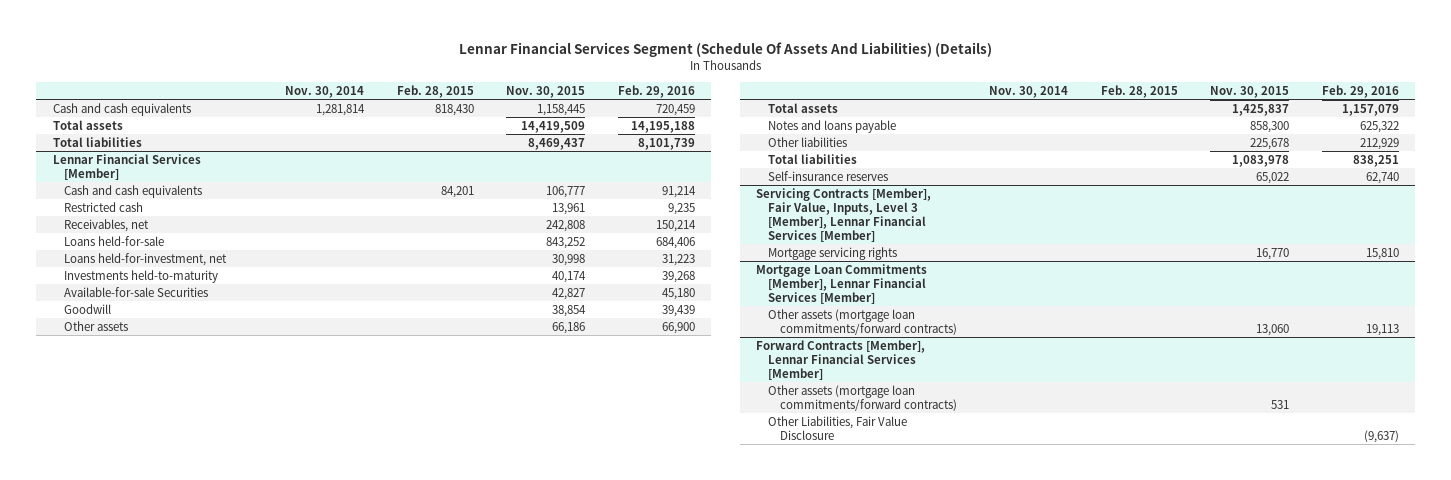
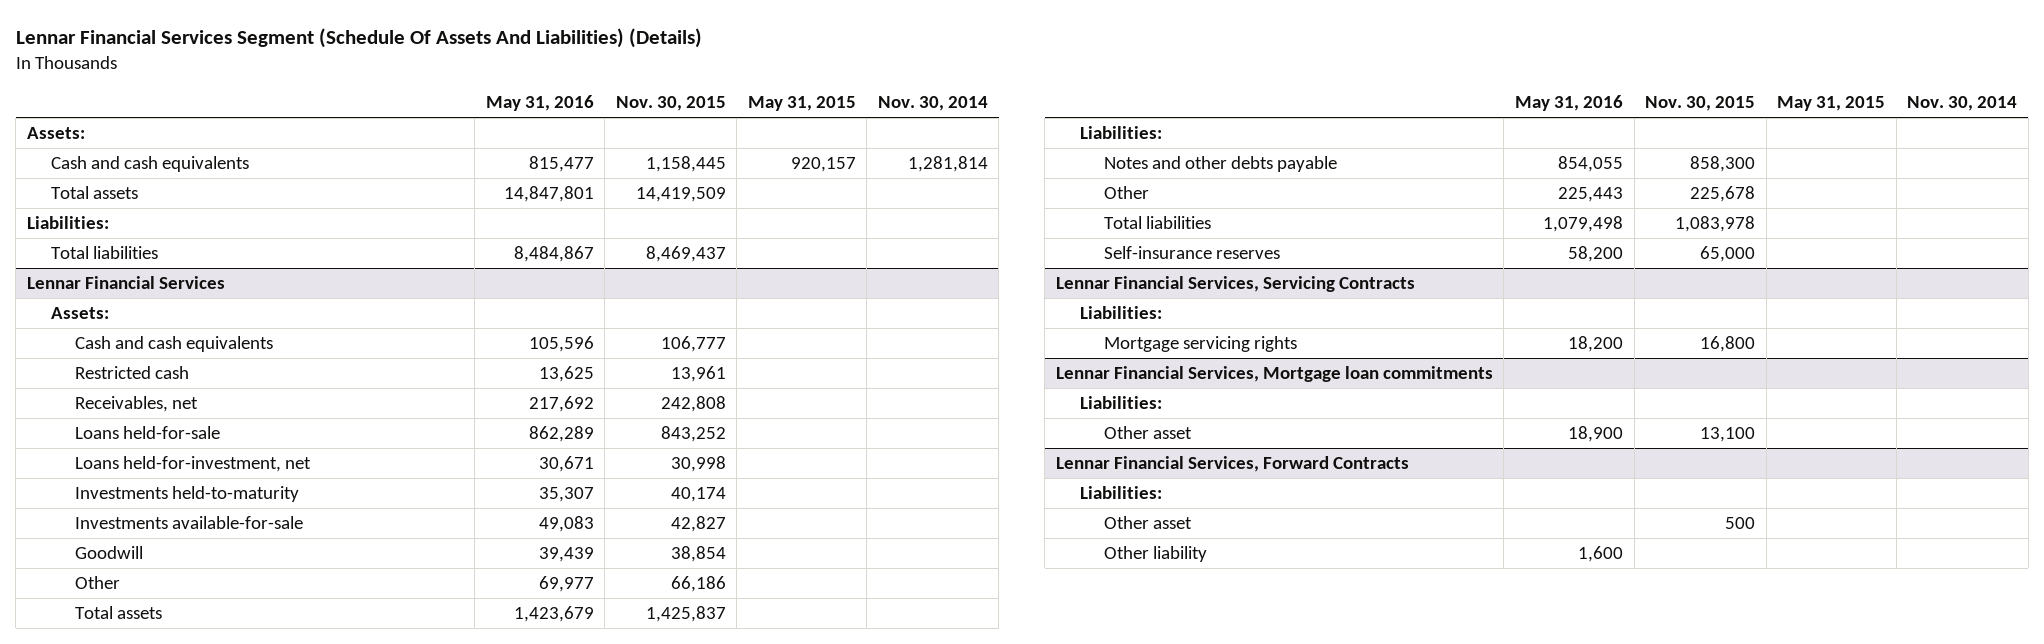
[396,84,474,98] Feb. 28, 2015 -> none
[617,84,695,98] Feb. 29, 2016 -> none
none -> [485,95,594,112] May 31, 2016
none -> [747,96,856,112] May 31, 2015
none -> [26,126,85,139] Assets:
none -> [26,215,109,229] Liabilities:
[52,153,201,180] Lennar Financial Services [Member] -> [26,275,225,289] Lennar Financial Services
none -> [50,306,109,319] Assets:
[64,286,209,297] Available-for-sale Securities -> [74,515,303,529] Investments available-for-sale
[64,320,129,331] Other assets -> [74,575,120,589] Other
none -> [1080,125,1163,139] Liabilities:
[768,119,897,133] Notes and loans payable -> [1104,155,1338,172] Notes and other debts payable
[768,136,848,147] Other liabilities -> [1104,185,1150,199] Other
[756,187,932,242] Servicing Contracts [Member], Fair Value, Inputs, Level 3 [Member], Lennar Financial Services [Member] -> none
[768,308,957,335] Other assets (mortgage loan commitments/forward contracts) -> none
[768,384,957,411] Other assets (mortgage loan commitments/forward contracts) -> none
[768,415,908,440] Other Liabilities, Fair Value Disclosure -> none
[1256,171,1290,184] 65,022 -> [1700,245,1756,262] 65,000
none -> [1055,275,1415,292] Lennar Financial Services, Servicing Contracts
none -> [1080,305,1163,319] Liabilities:
[1256,247,1290,260] 16,770 -> [1700,335,1756,352] 16,800
[756,263,928,304] Mortgage Loan Commitments [Member], Lennar Financial Services [Member] -> [1055,365,1493,382] Lennar Financial Services, Mortgage loan commitments
none -> [1080,395,1163,409] Liabilities:
none -> [1104,425,1193,439] Other asset
[756,339,926,380] Forward Contracts [Member], Lennar Financial Services [Member] -> [1055,455,1409,472] Lennar Financial Services, Forward Contracts
none -> [1080,485,1163,499] Liabilities:
none -> [1104,515,1193,529] Other asset
none -> [1104,545,1208,562] Other liability

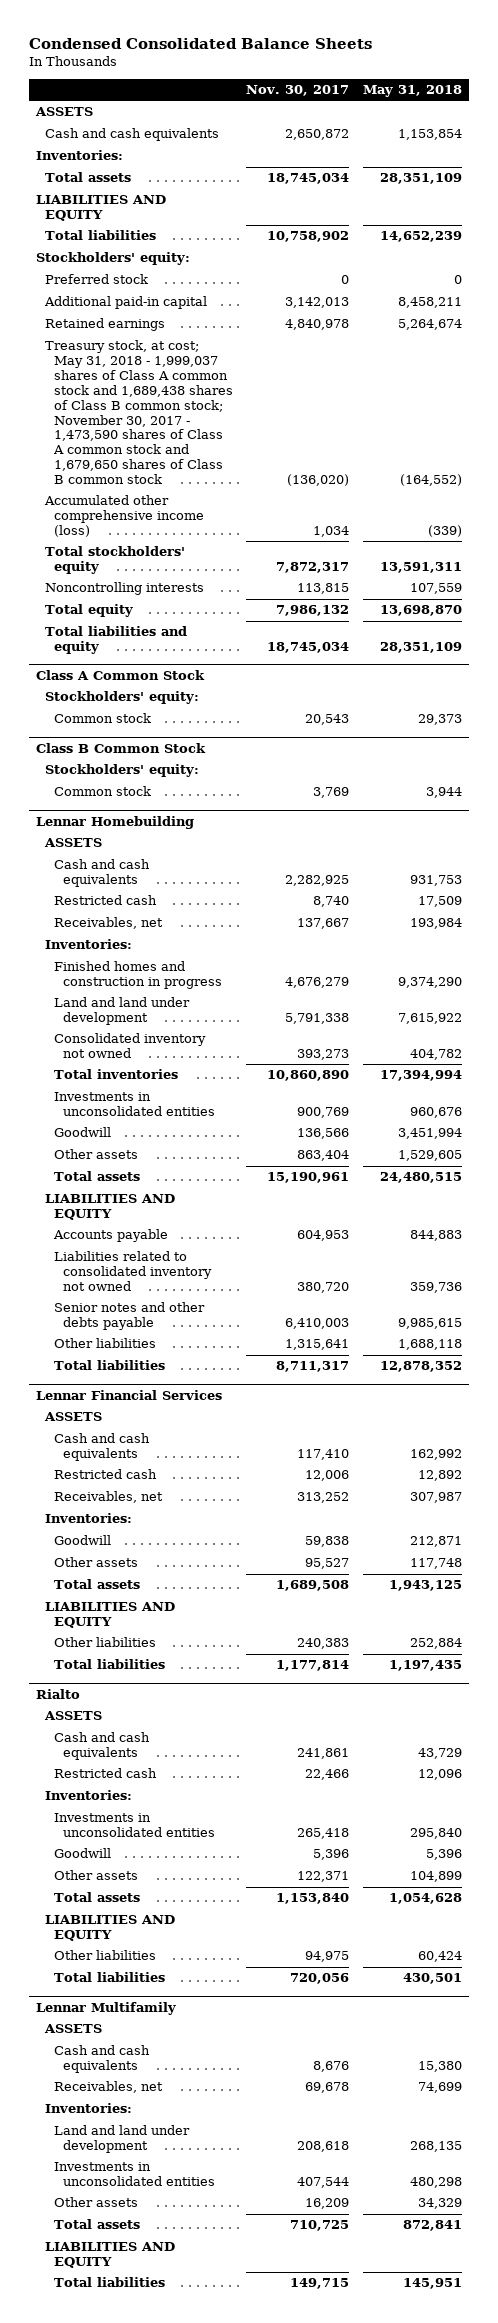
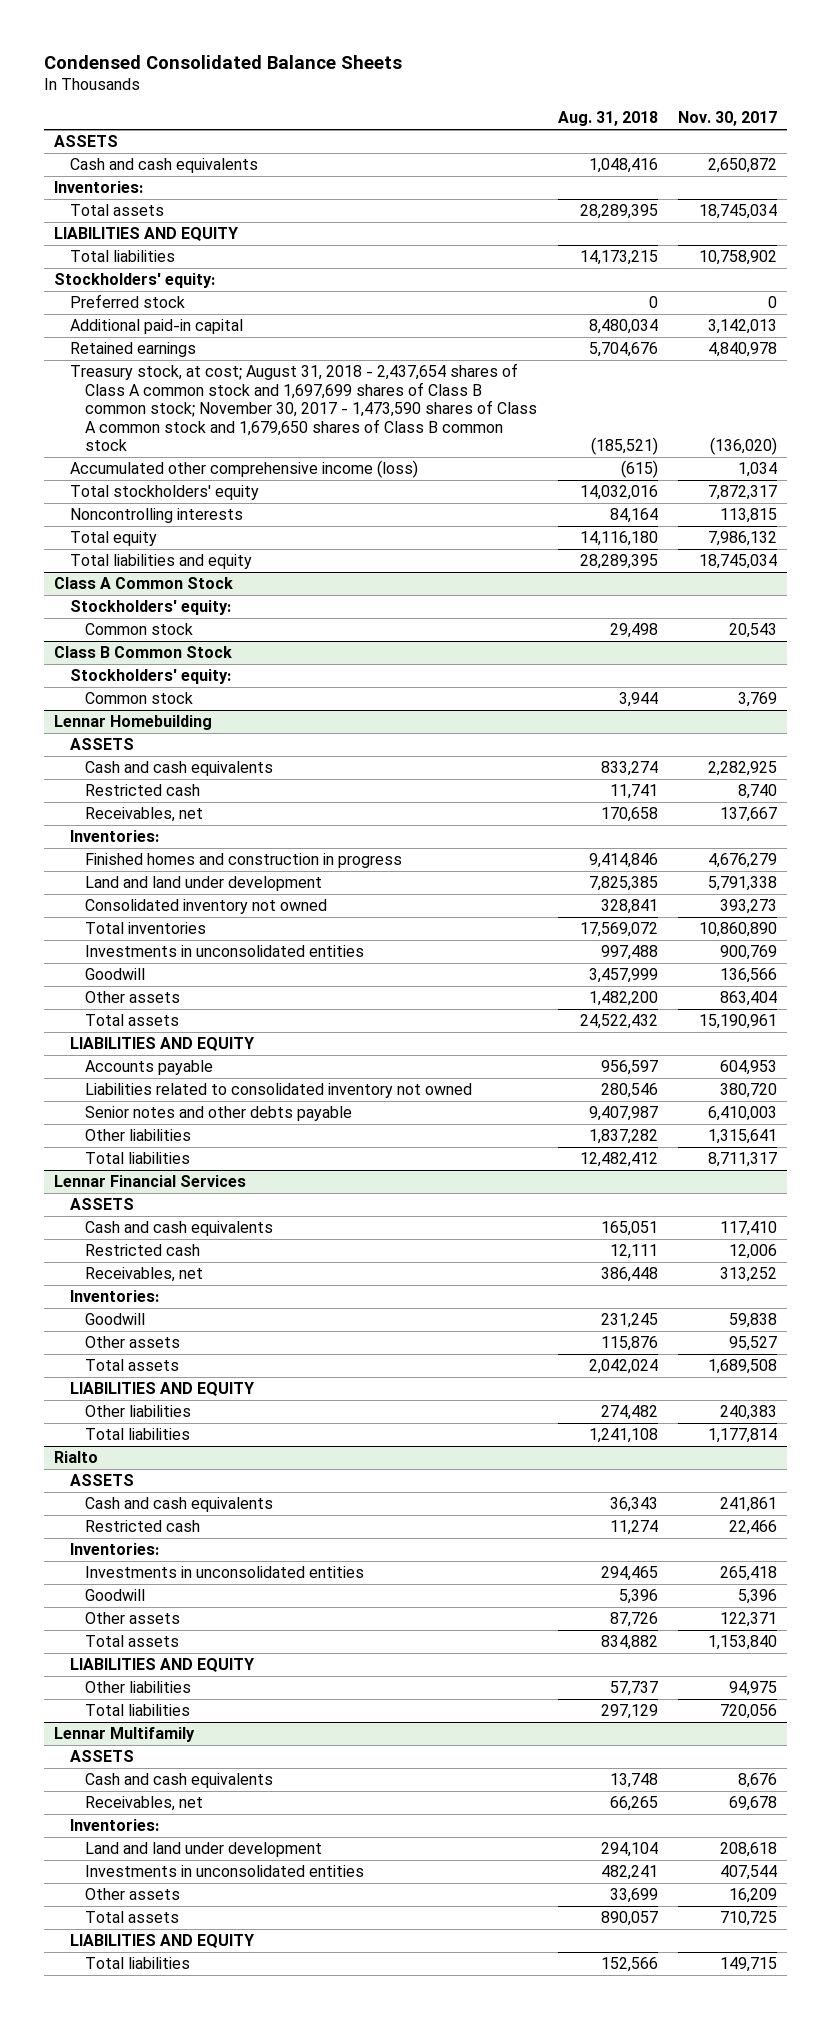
[362,85,462,98] May 31, 2018 -> none
none -> [557,111,658,127] Aug. 31, 2018
[44,340,234,484] Treasury stock, at cost; May 31, 2018 - 1,999,037 shares of Class A common stock and 1,689,438 shares of Class B common stock; November 30, 2017 - 1,473,590 shares of Class A common stock and 1,679,650 shares of Class B common stock -> [69,363,538,452] Treasury stock, at cost; August 31, 2018 - 2,437,654 shares of Class A common stock and 1,697,699 shares of Class B common stock; November 30, 2017 - 1,473,590 shares of Class A common stock and 1,679,650 shares of Class B common stock

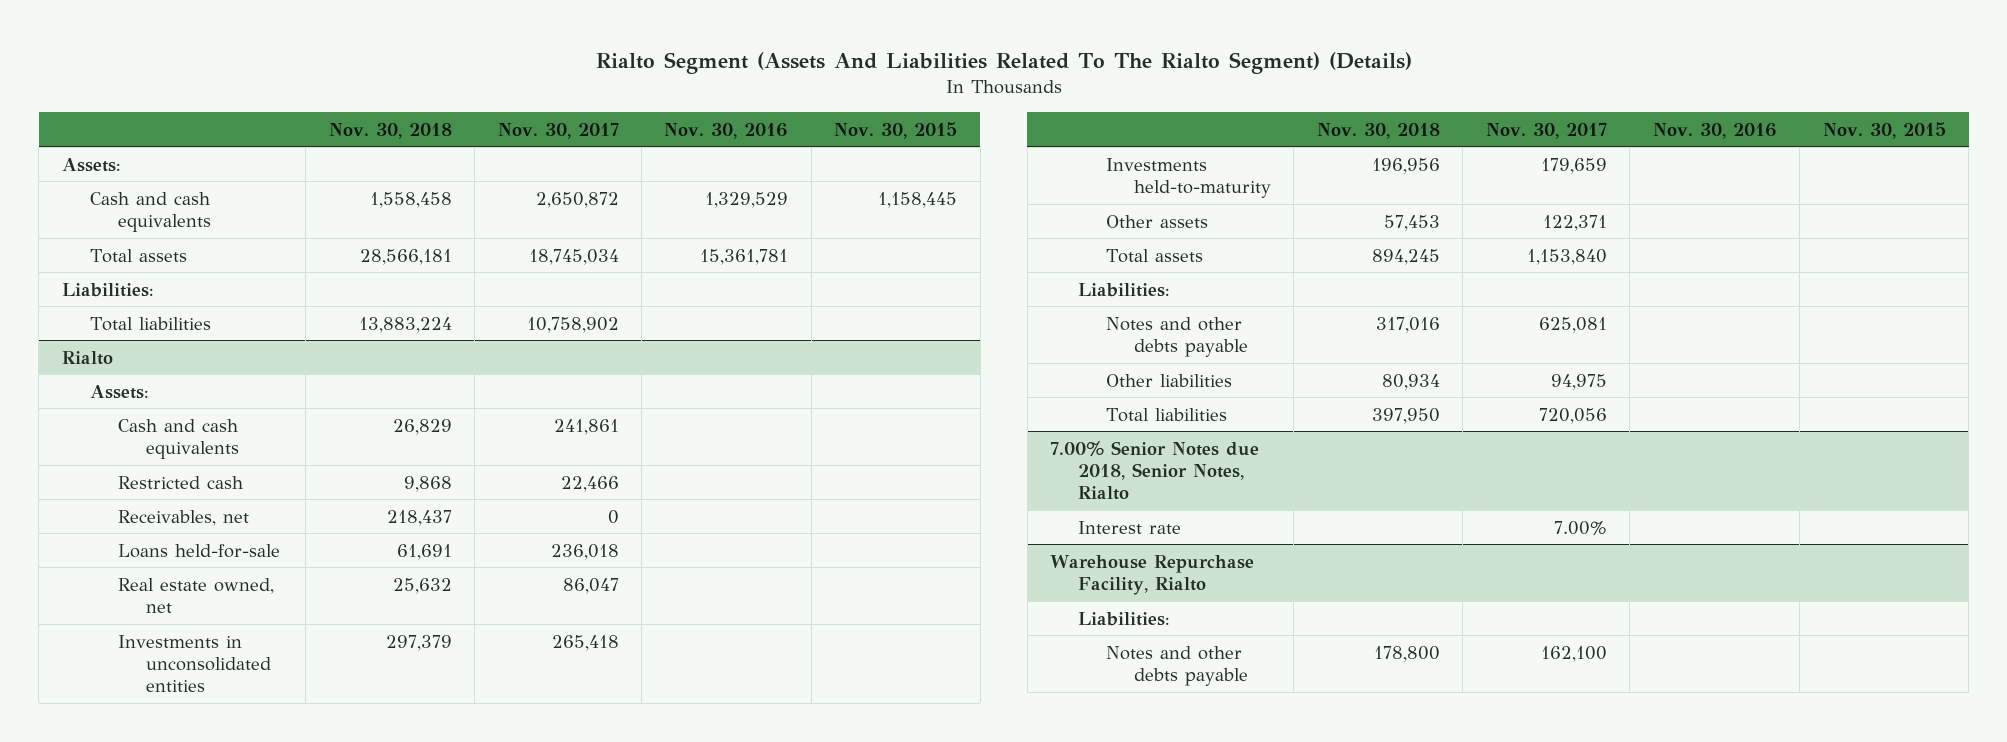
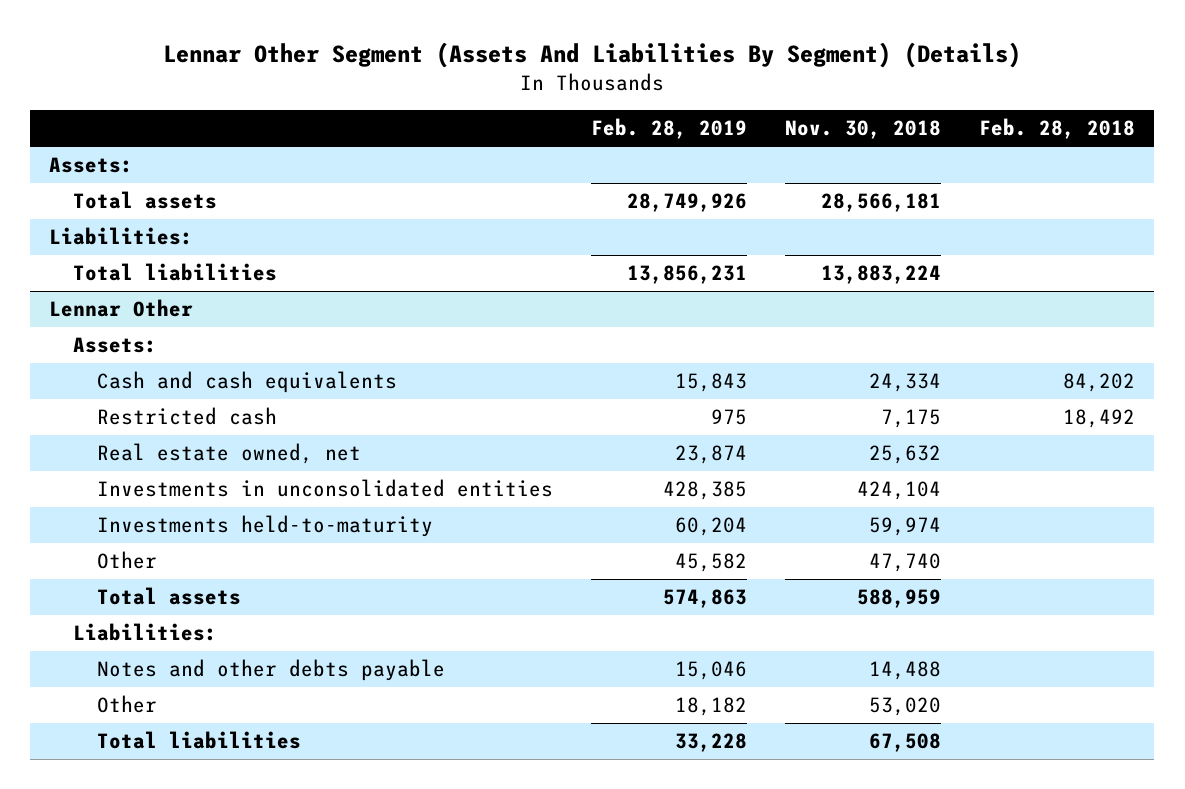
[595,51,1412,74] Rialto Segment (Assets And Liabilities Related To The Rialto Segment) (Details) -> [163,42,1022,69] Lennar Other Segment (Assets And Liabilities By Segment) (Details)
[497,122,619,139] Nov. 30, 2017 -> none
[664,122,789,139] Nov. 30, 2016 -> none
[834,121,958,139] Nov. 30, 2015 -> none
none -> [591,118,748,140] Feb. 28, 2019
none -> [979,118,1136,140] Feb. 28, 2018
[89,191,211,232] Cash and cash equivalents -> none
[61,350,113,365] Rialto -> none
none -> [49,299,194,318] Lennar Other
[117,509,249,526] Receivables, net -> none
[117,543,280,558] Loans held-for-sale -> none
[392,418,452,435] 26,829 -> [869,373,942,393] 24,334
[403,475,452,492] 9,868 -> [881,409,942,429] 7,175
[1078,282,1171,297] Liabilities: -> none
[1106,316,1248,357] Notes and other debts payable -> none
[1106,373,1233,387] Other liabilities -> none
[1106,407,1228,422] Total liabilities -> none
[1050,440,1260,501] 7.00% Senior Notes due 2018, Senior Notes, Rialto -> none
[1078,520,1182,534] Interest rate -> none
[1050,554,1255,595] Warehouse Repurchase Facility, Rialto -> none
[385,634,452,651] 297,379 -> [857,481,942,501] 424,104
[1371,157,1440,174] 196,956 -> [869,517,942,537] 59,974
[1106,214,1209,228] Other assets -> [97,551,158,570] Other
[1383,214,1440,231] 57,453 -> [869,553,942,573] 47,740
[1371,248,1440,265] 894,245 -> [857,589,942,609] 588,959
[1373,645,1440,662] 178,800 -> [869,661,942,681] 14,488
none -> [97,695,158,714] Other
none -> [97,731,302,750] Total liabilities

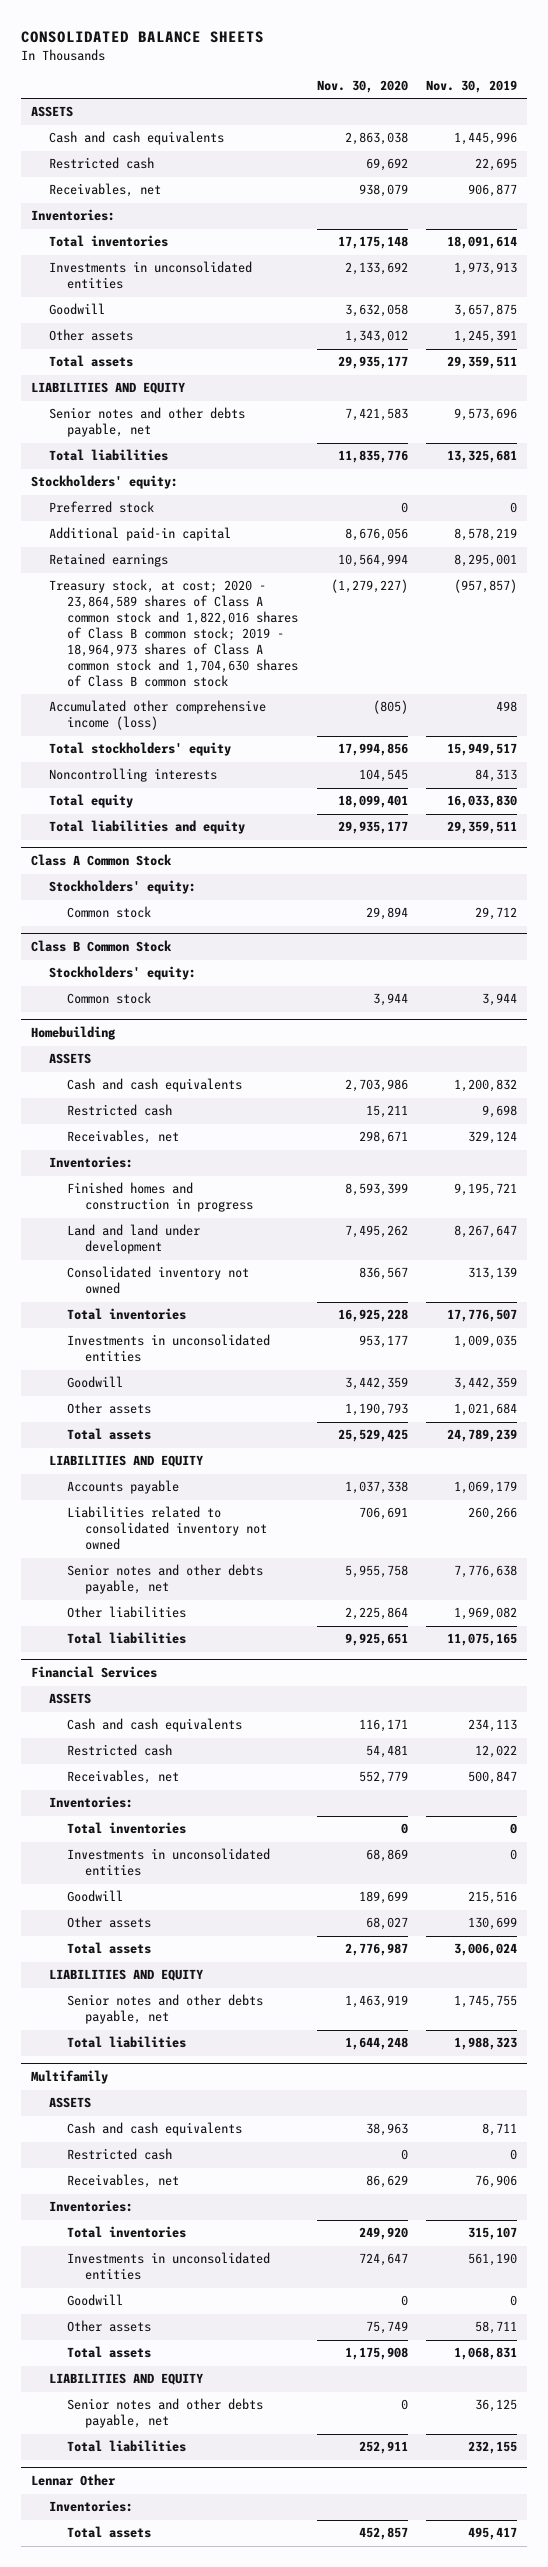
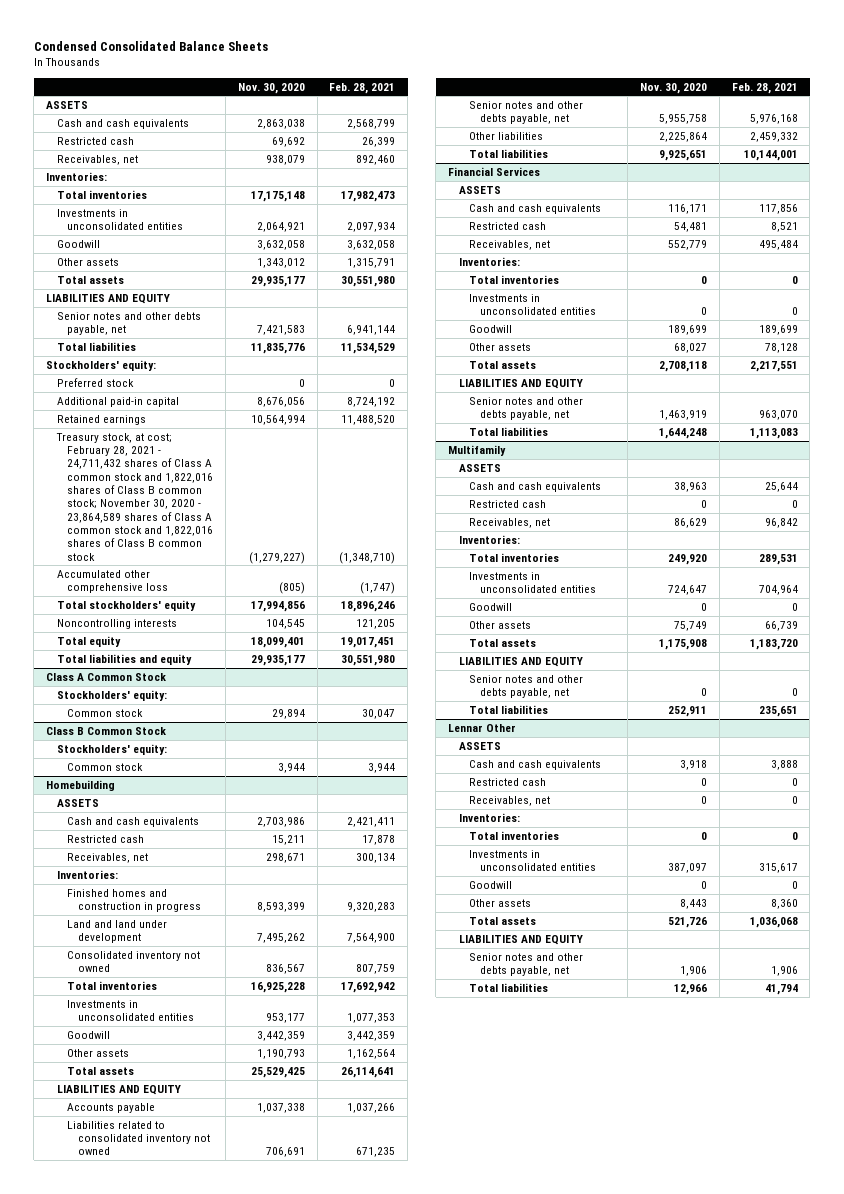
[21,30,265,43] CONSOLIDATED BALANCE SHEETS -> [33,41,268,52] Condensed Consolidated Balance Sheets
[426,80,518,94] Nov. 30, 2019 -> none
none -> [329,82,396,94] Feb. 28, 2021
[344,262,408,276] 2,133,692 -> [256,222,305,233] 2,064,921
[48,579,298,687] Treasury stock, at cost; 2020 - 23,864,589 shares of Class A common stock and 1,822,016 shares of Class B common stock; 2019 - 18,964,973 shares of Class A common stock and 1,704,630 shares of Class B common stock -> [55,432,214,561] Treasury stock, at cost; February 28, 2021 - 24,711,432 shares of Class A common stock and 1,822,016 shares of Class B common stock; November 30, 2020 - 23,864,589 shares of Class A common stock and 1,822,016 shares of Class B common stock
[48,700,266,731] Accumulated other comprehensive income (loss) -> [56,569,169,594] Accumulated other comprehensive loss
[365,1849,408,1863] 68,869 -> [700,307,707,316] 0
[344,1943,408,1957] 2,776,987 -> [658,360,707,372] 2,708,118
none -> [458,741,501,750] ASSETS
none -> [469,759,602,770] Cash and cash equivalents
none -> [469,777,547,786] Restricted cash
none -> [469,795,551,806] Receivables, net
none -> [469,830,560,840] Total inventories
none -> [469,849,596,872] Investments in unconsolidated entities
none -> [469,880,513,889] Goodwill
none -> [469,898,532,907] Other assets
[358,2527,408,2541] 452,857 -> [667,916,707,928] 521,726
none -> [458,934,583,945] LIABILITIES AND EQUITY
none -> [469,952,584,977] Senior notes and other debts payable, net
none -> [469,982,549,992] Total liabilities

